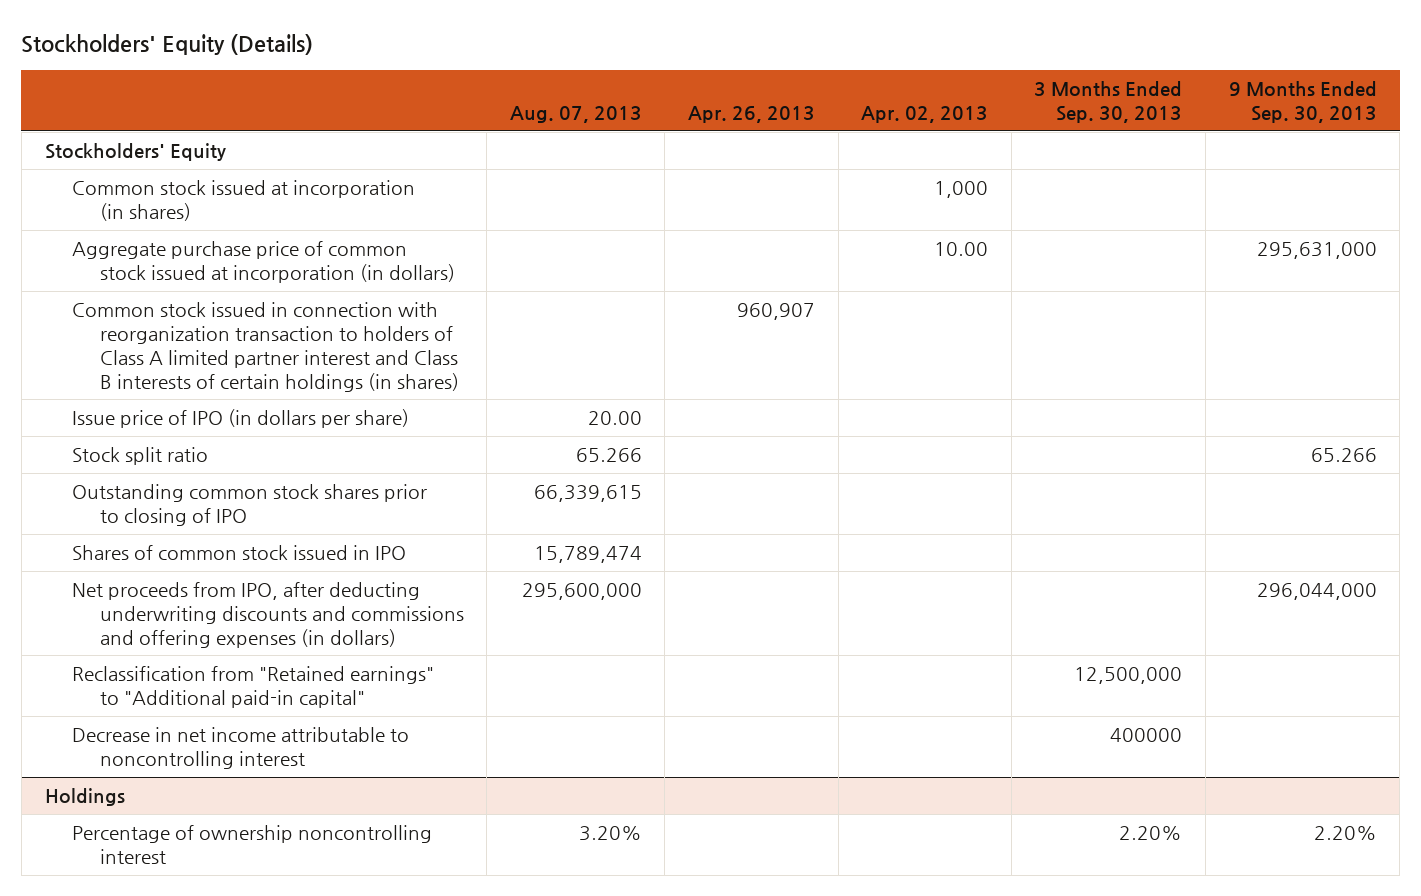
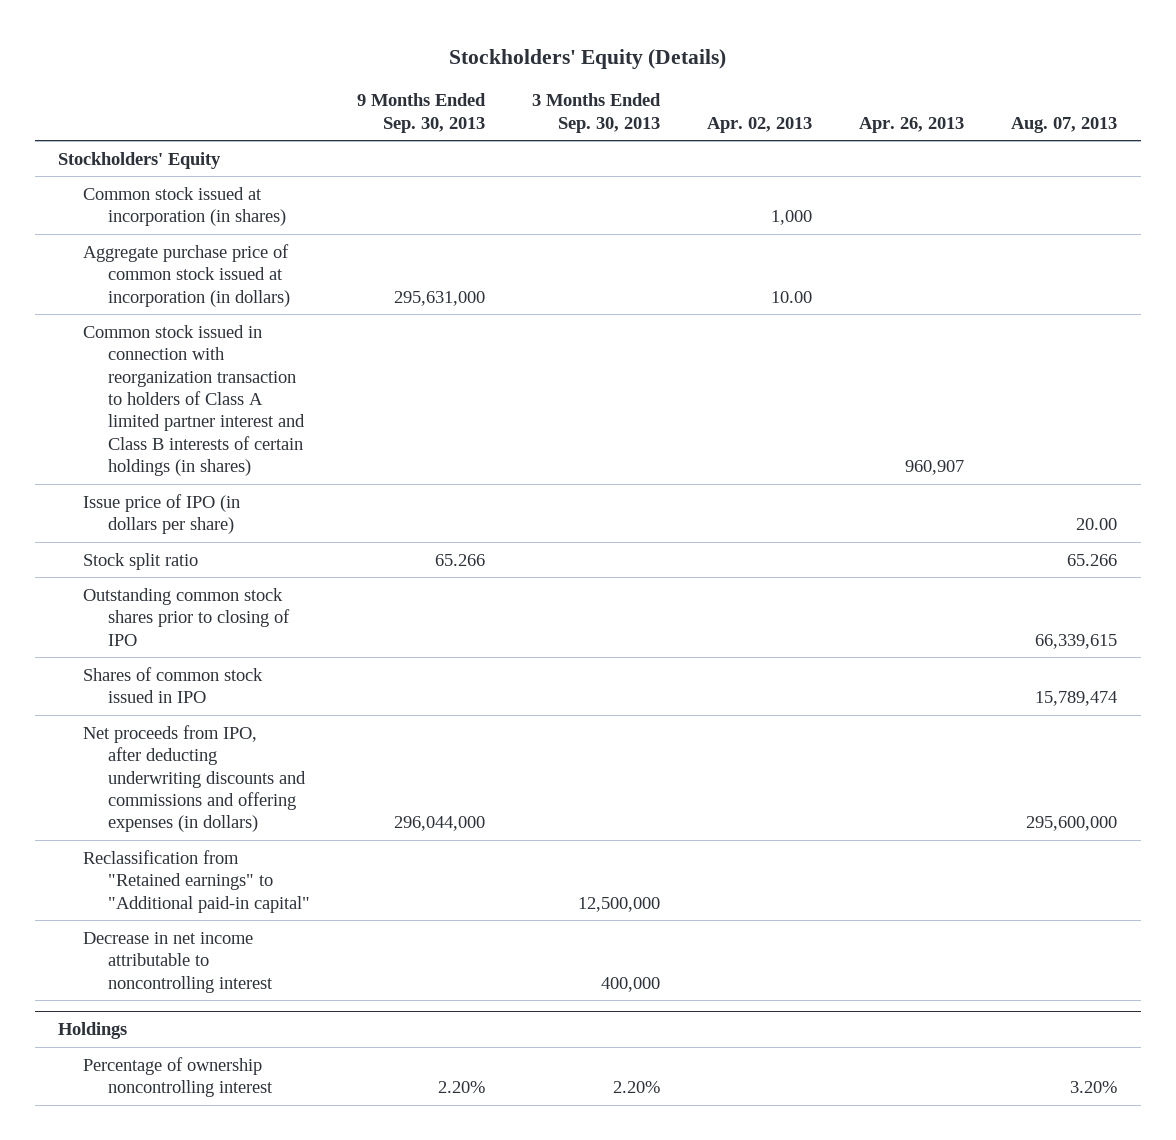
[1110,728,1183,743] 400000 -> [601,976,661,992] 400,000

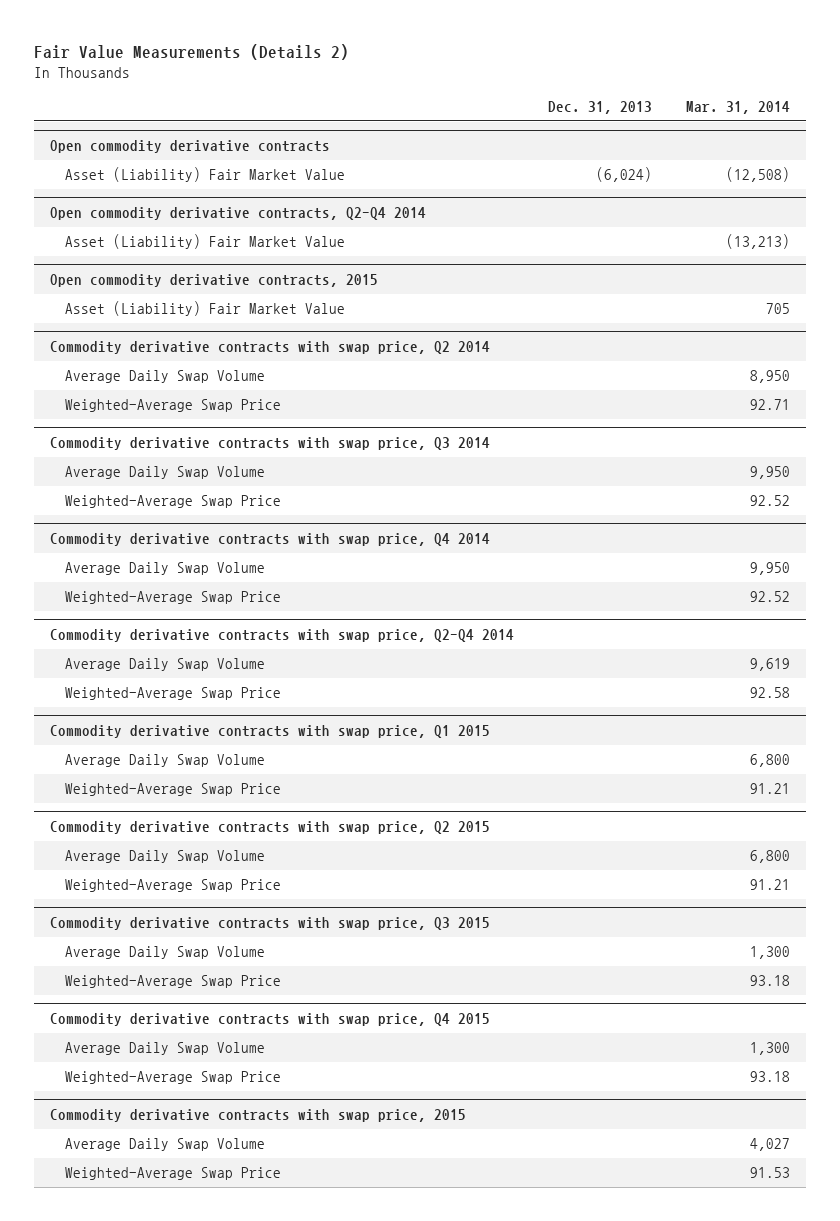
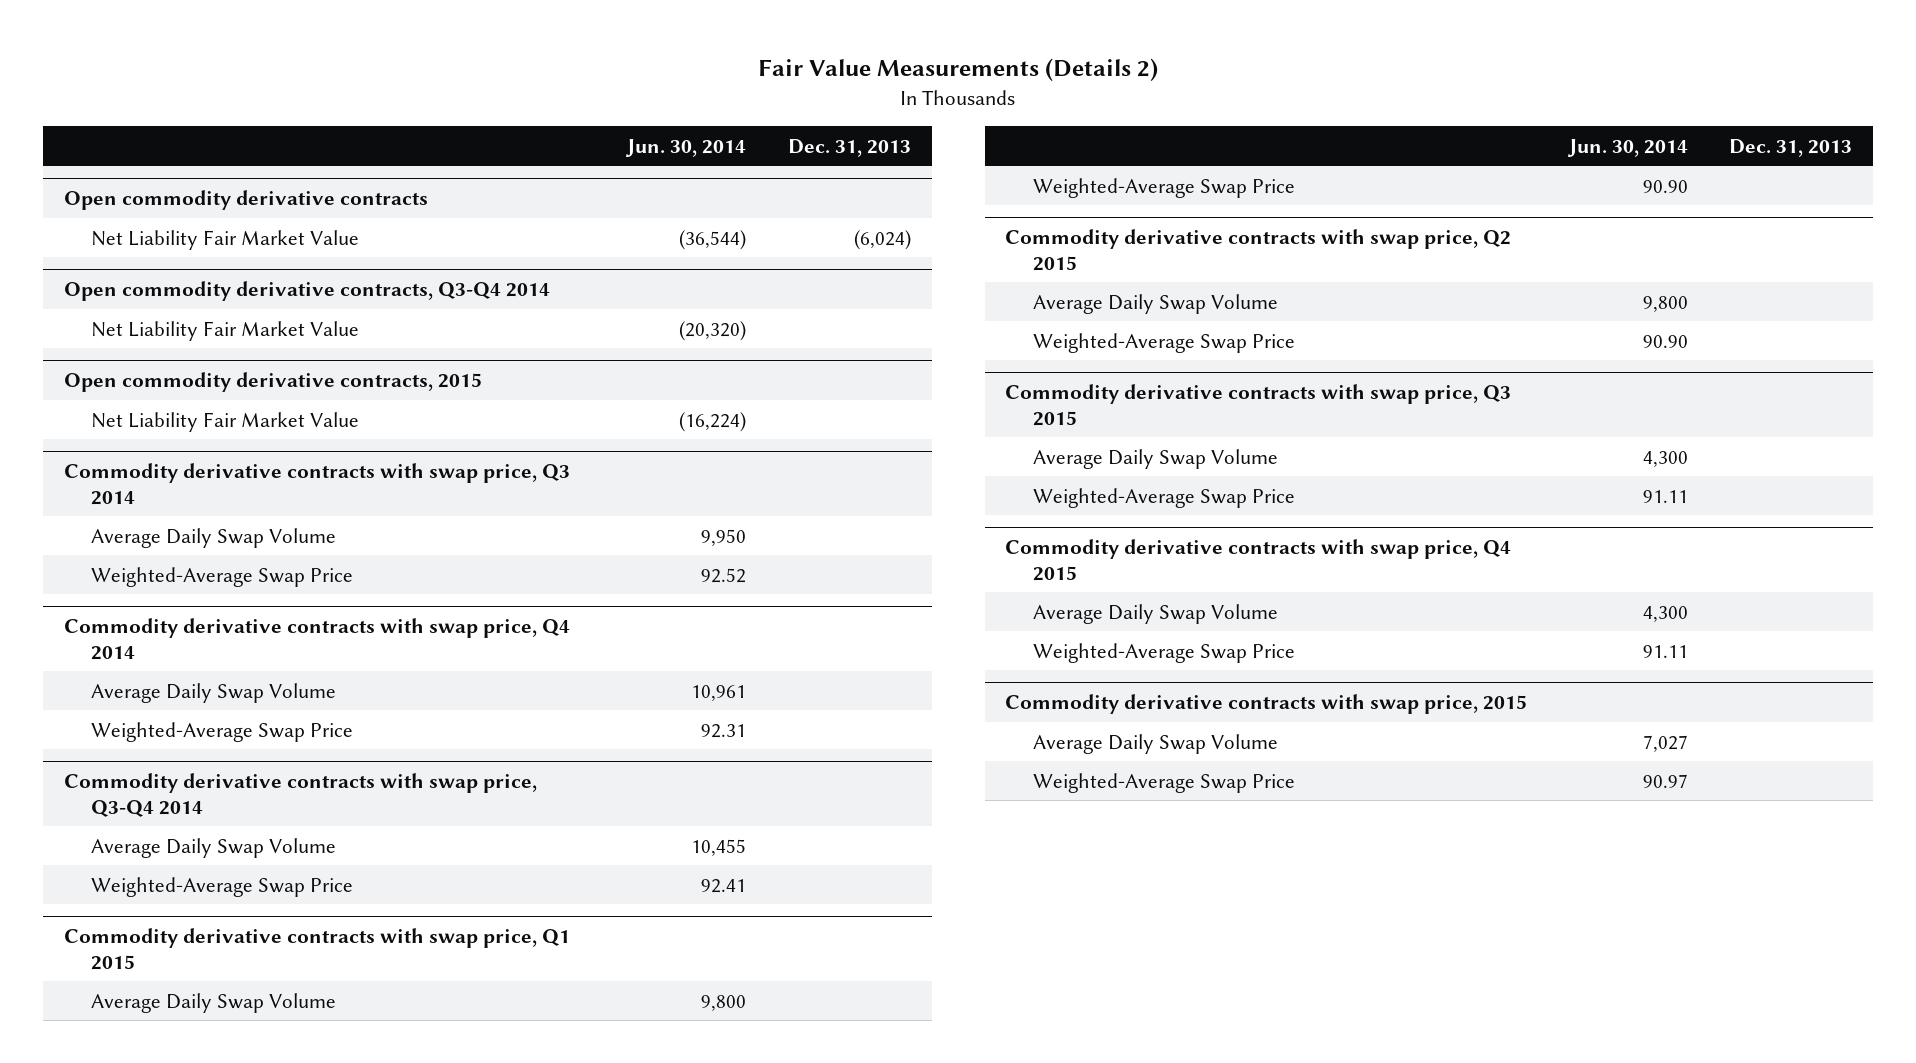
[685,100,790,114] Mar. 31, 2014 -> none
none -> [625,138,747,157] Jun. 30, 2014
[65,167,346,183] Asset (Liability) Fair Market Value -> [91,229,360,250] Net Liability Fair Market Value
[50,206,427,220] Open commodity derivative contracts, Q2-Q4 2014 -> [63,281,550,302] Open commodity derivative contracts, Q3-Q4 2014
[65,234,346,250] Asset (Liability) Fair Market Value -> [91,320,360,341] Net Liability Fair Market Value
[50,340,491,354] Commodity derivative contracts with swap price, Q2 2014 -> none
[65,370,266,384] Average Daily Swap Volume -> none
[65,399,282,413] Weighted-Average Swap Price -> none
[65,301,346,317] Asset (Liability) Fair Market Value -> [91,411,360,432] Net Liability Fair Market Value
[50,628,515,642] Commodity derivative contracts with swap price, Q2-Q4 2014 -> [63,773,537,817] Commodity derivative contracts with swap price, Q3-Q4 2014

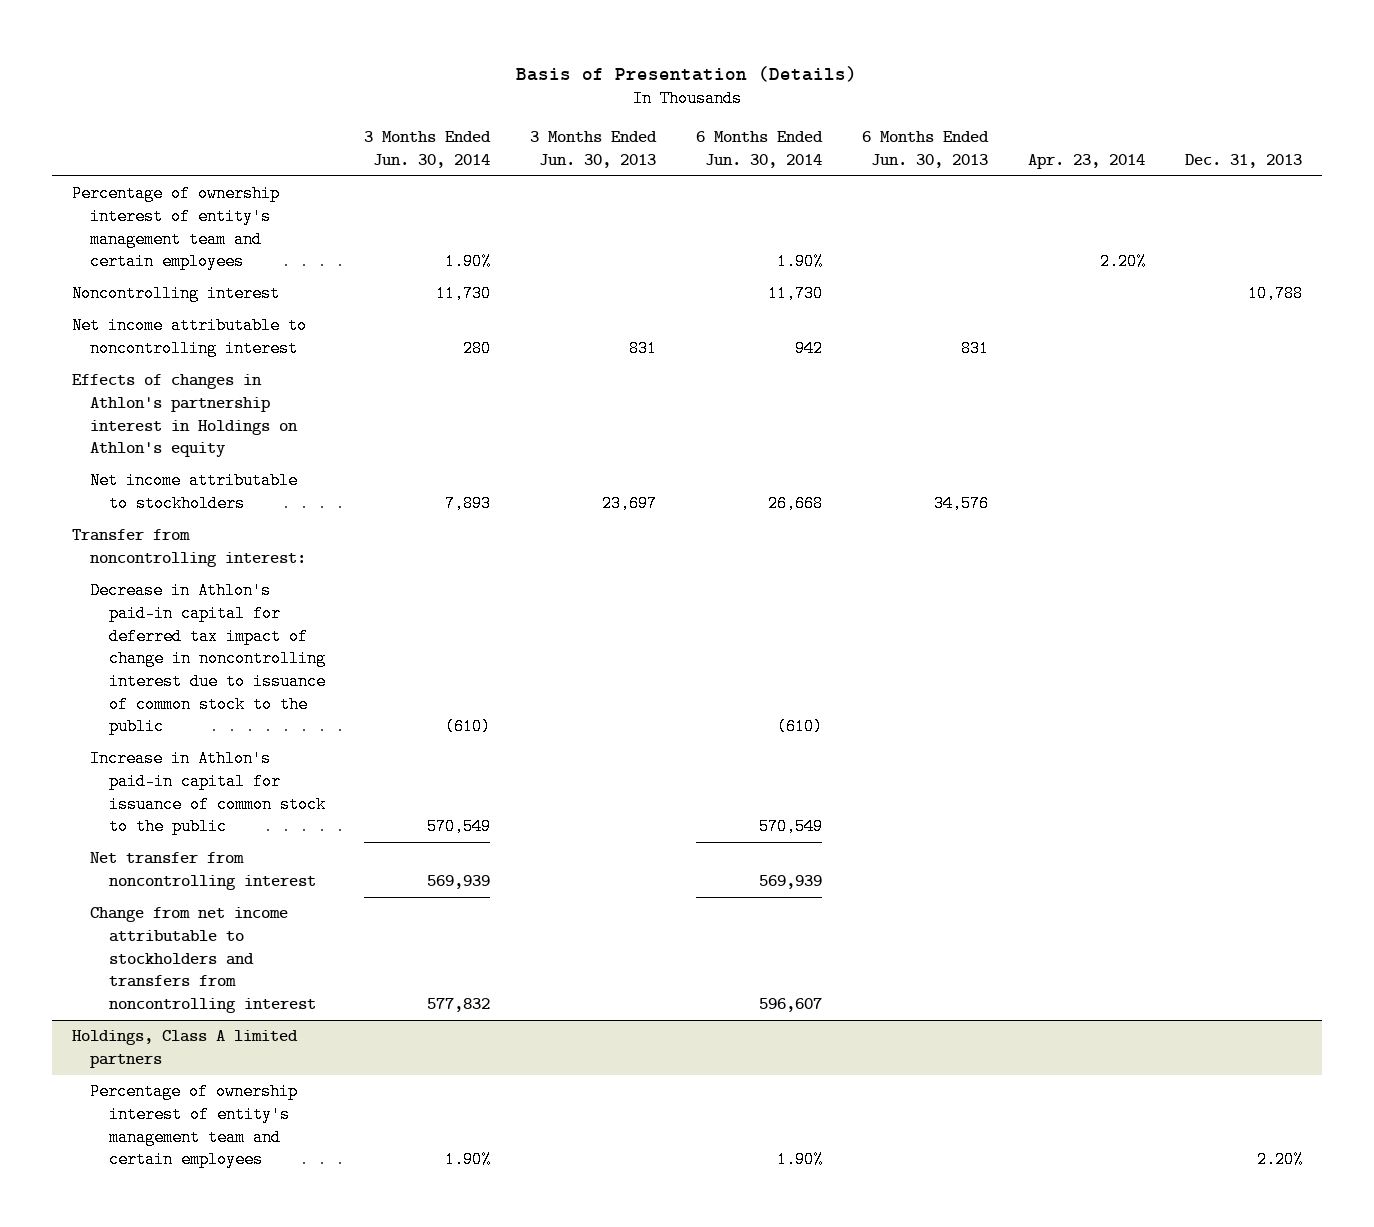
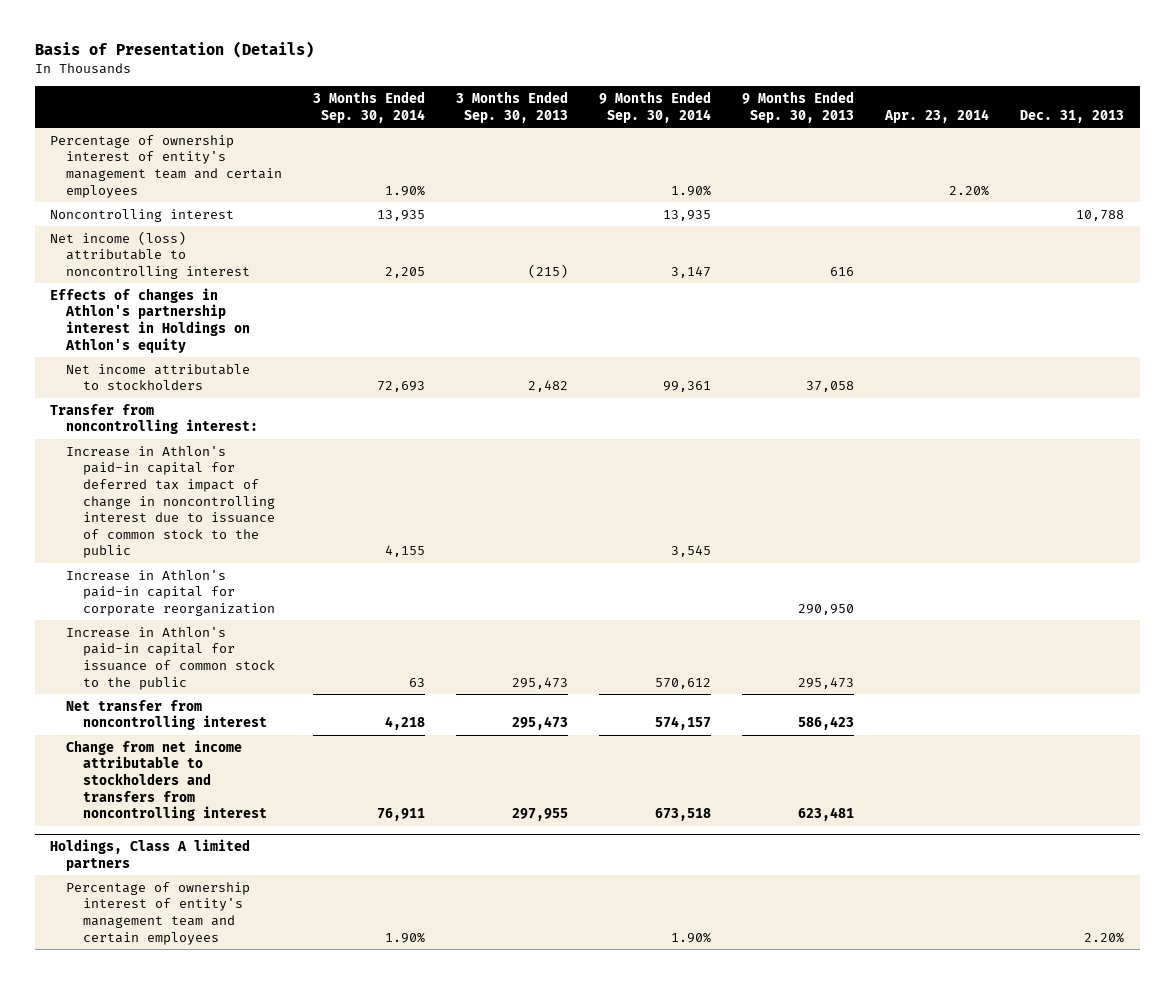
[364,131,492,168] 3 Months Ended Jun. 30, 2014 -> none
[530,131,658,168] 3 Months Ended Jun. 30, 2013 -> none
[696,131,824,168] 6 Months Ended Jun. 30, 2014 -> none
[862,131,990,168] 6 Months Ended Jun. 30, 2013 -> none
none -> [313,91,426,123] 3 Months Ended Sep. 30, 2014
none -> [456,91,569,123] 3 Months Ended Sep. 30, 2013
none -> [599,91,712,123] 9 Months Ended Sep. 30, 2014
none -> [742,91,855,123] 9 Months Ended Sep. 30, 2013
[72,317,308,358] Net income attributable to noncontrolling interest -> [50,230,251,279] Net income (loss) attributable to noncontrolling interest
[90,582,326,736] Decrease in Athlon's paid-in capital for deferred tax impact of change in noncontrolling interest due to issuance of common stock to the public -> [66,445,275,559] Increase in Athlon's paid-in capital for deferred tax impact of change in noncontrolling interest due to issuance of common stock to the public
none -> [66,569,275,616] Increase in Athlon's paid-in capital for corporate reorganization

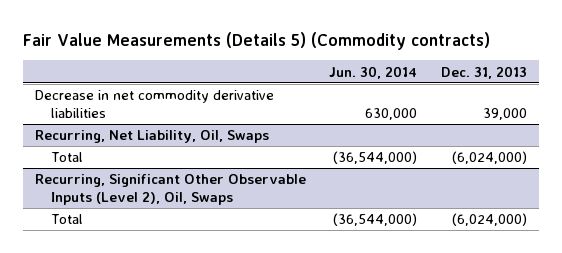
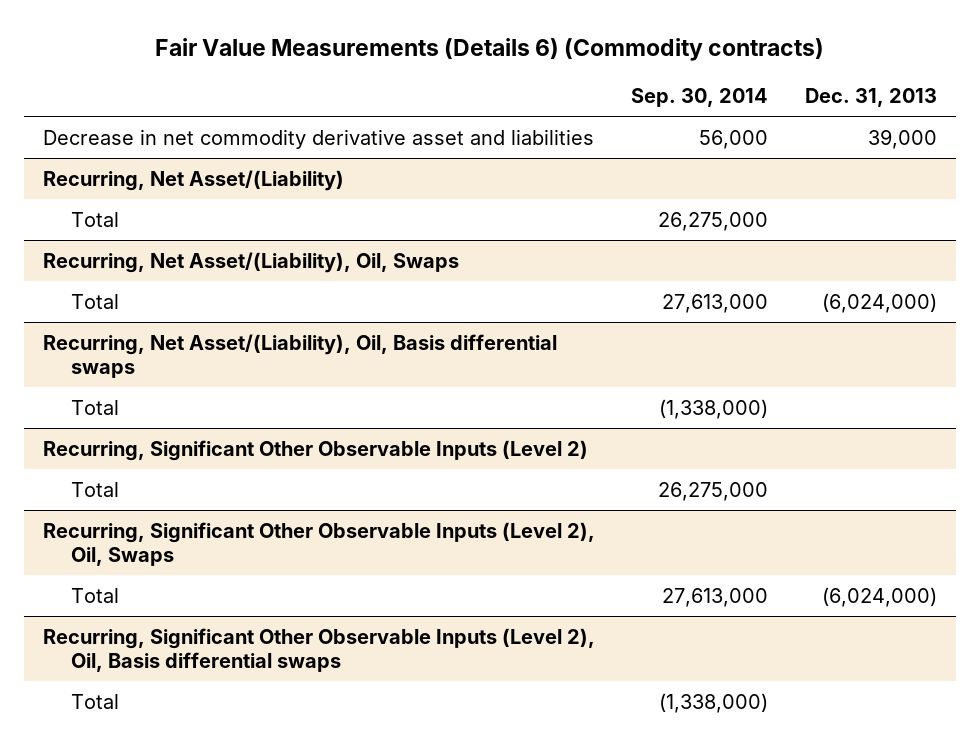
[22,31,490,50] Fair Value Measurements (Details 5) (Commodity contracts) -> [154,37,824,61] Fair Value Measurements (Details 6) (Commodity contracts)
[329,65,418,79] Jun. 30, 2014 -> none
none -> [631,88,769,108] Sep. 30, 2014
[34,90,274,119] Decrease in net commodity derivative liabilities -> [42,128,594,149] Decrease in net commodity derivative asset and liabilities
none -> [42,169,344,191] Recurring, Net Asset/(Liability)
none -> [70,211,119,227] Total
[34,130,269,144] Recurring, Net Liability, Oil, Swaps -> [42,251,459,273] Recurring, Net Asset/(Liability), Oil, Swaps
none -> [42,333,557,379] Recurring, Net Asset/(Liability), Oil, Basis differential swaps
none -> [70,399,119,415] Total
none -> [42,439,588,461] Recurring, Significant Other Observable Inputs (Level 2)
none -> [70,481,119,497] Total
none -> [42,627,595,673] Recurring, Significant Other Observable Inputs (Level 2), Oil, Basis differential swaps
none -> [70,693,119,709] Total

